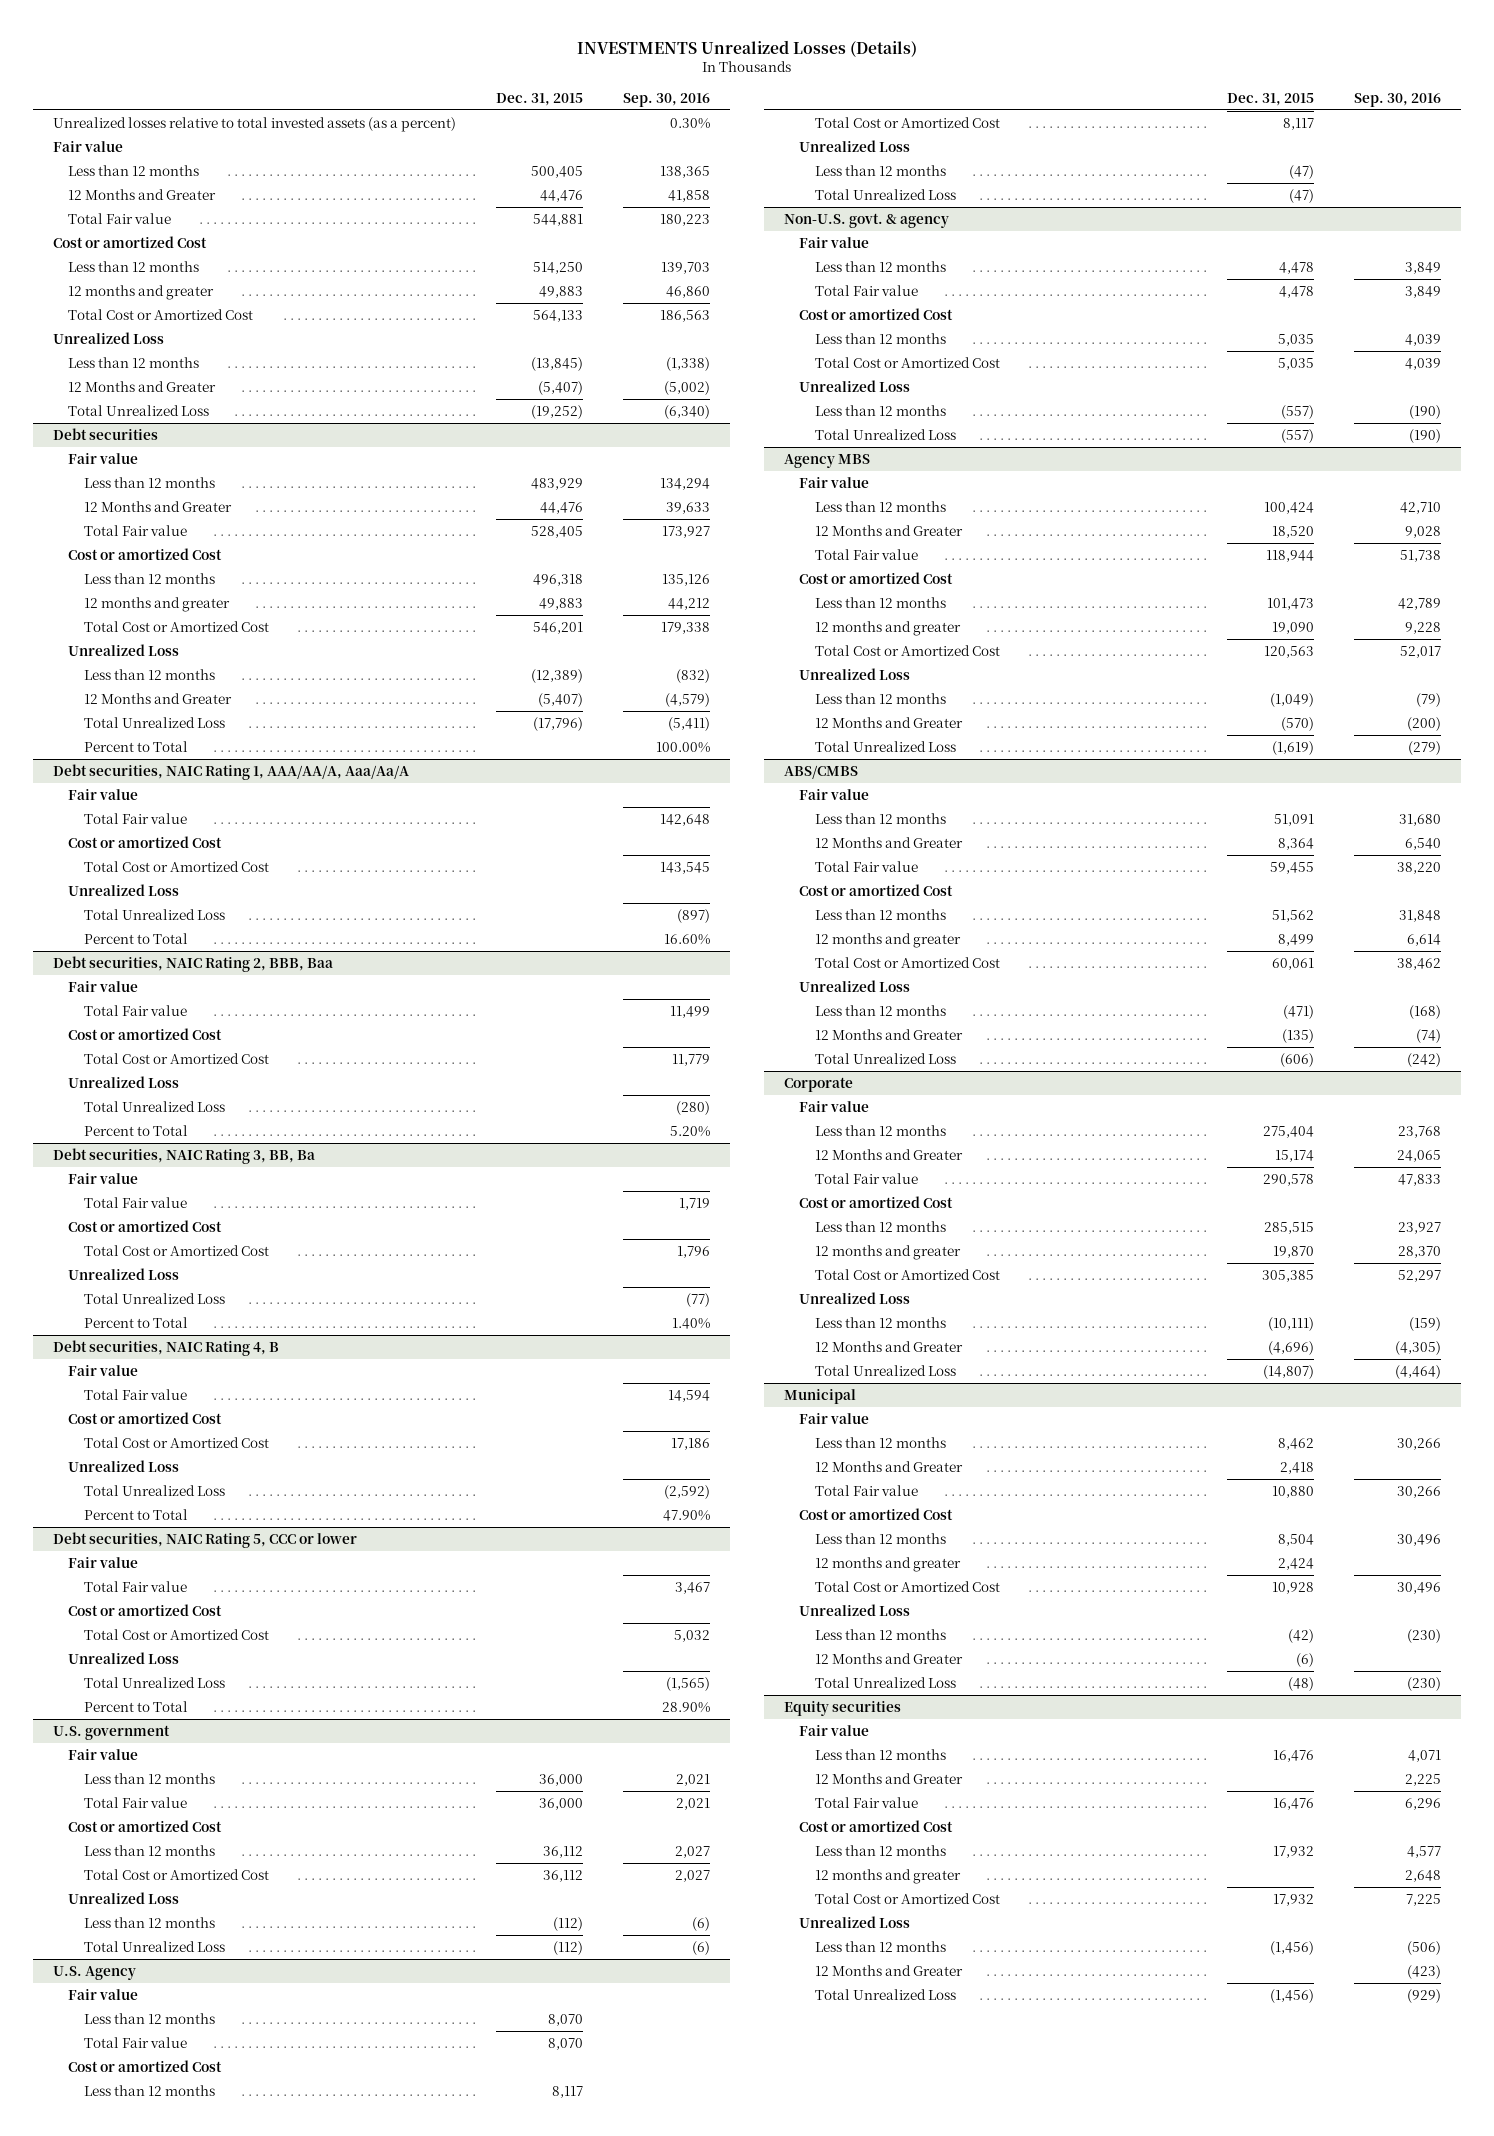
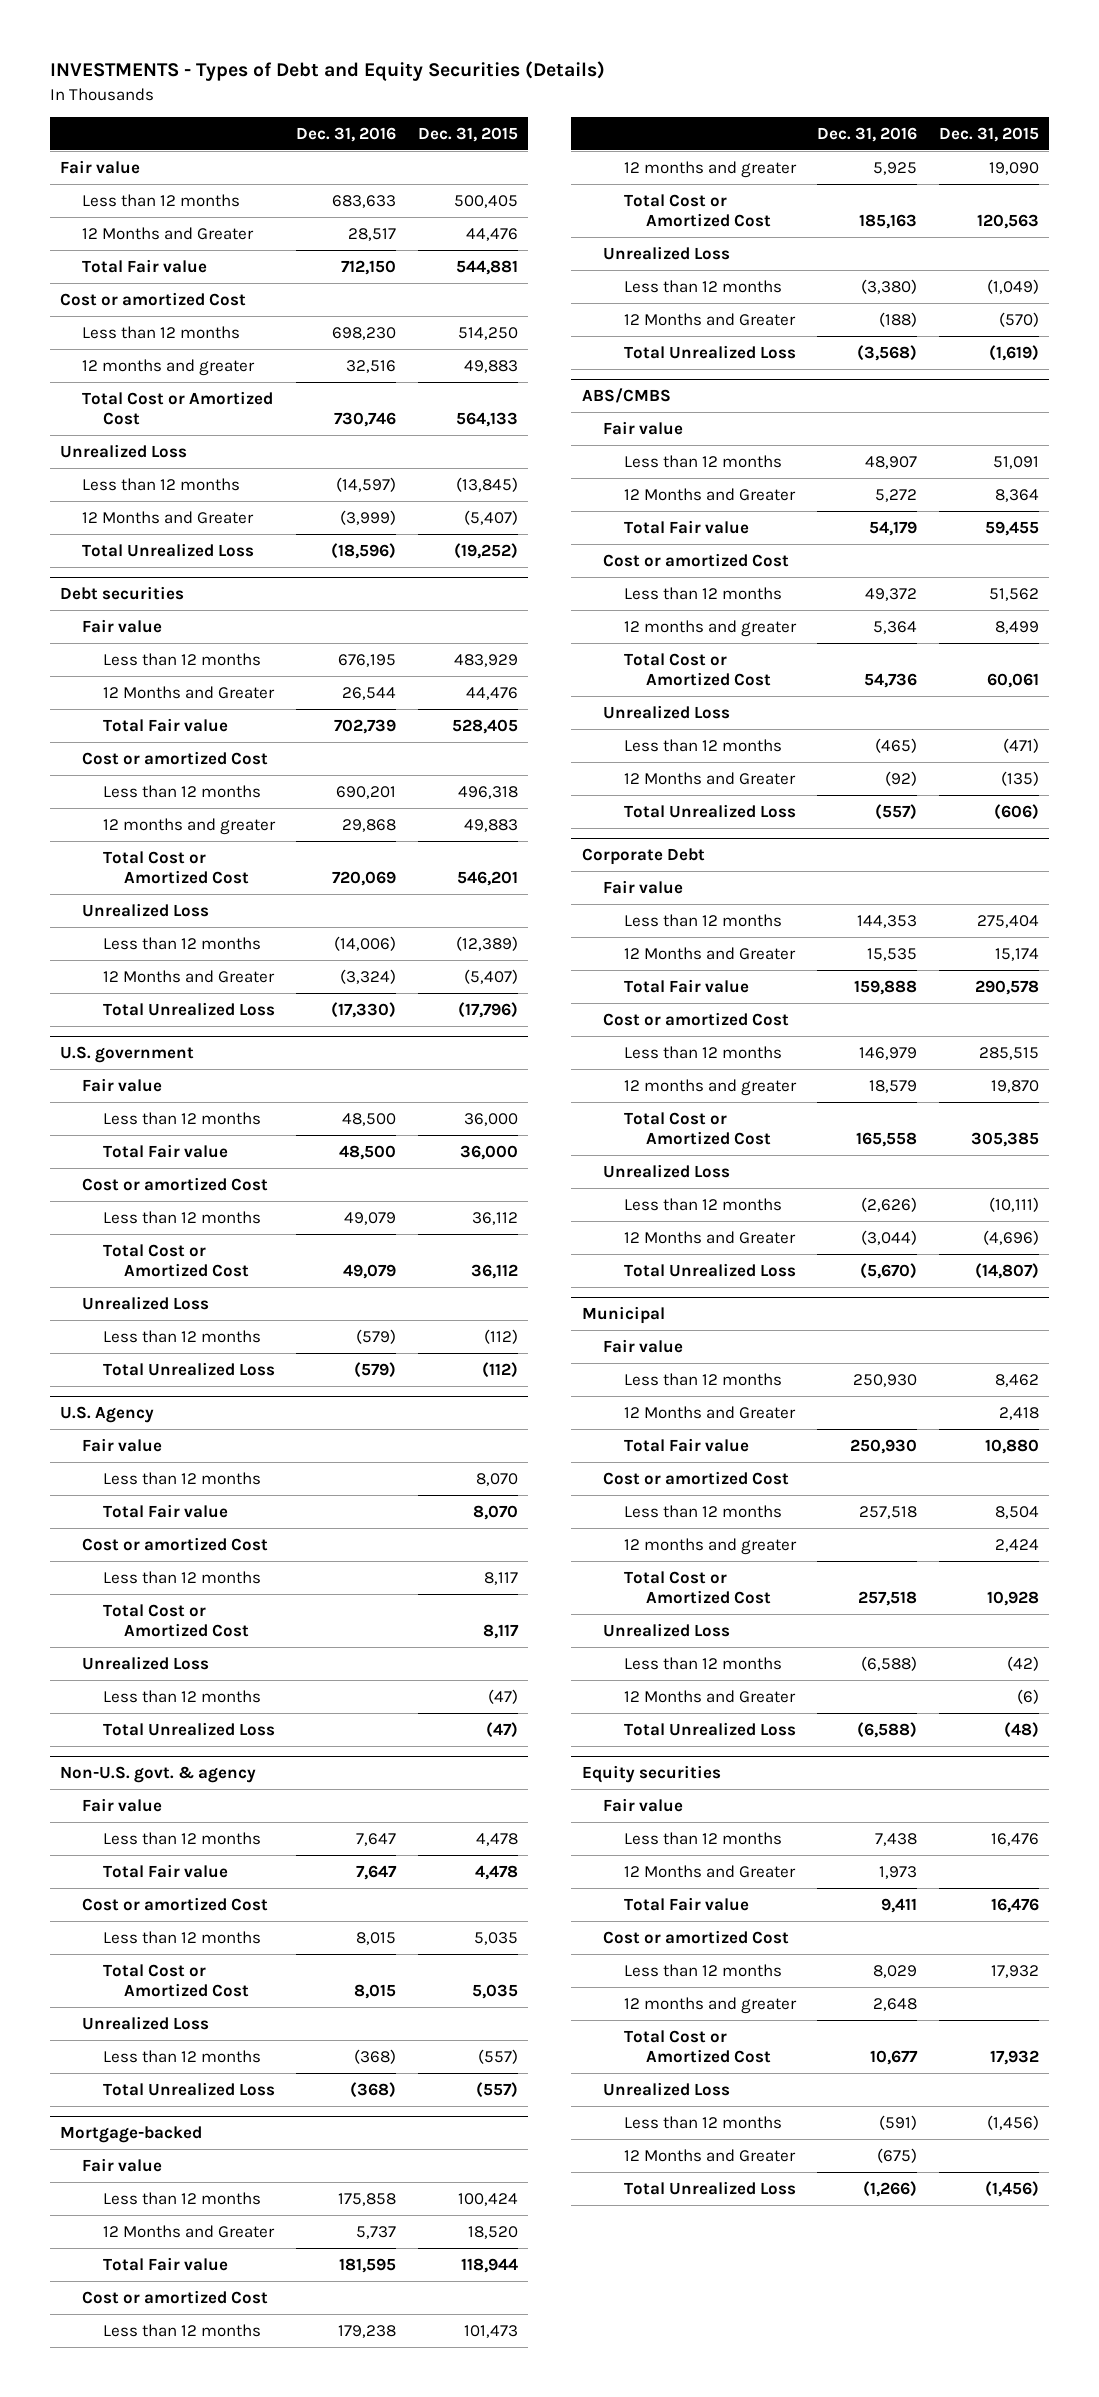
[576,39,917,57] INVESTMENTS Unrealized Losses (Details) -> [49,61,605,82] INVESTMENTS - Types of Debt and Equity Securities (Details)
[622,92,710,107] Sep. 30, 2016 -> none
none -> [296,126,397,142] Dec. 31, 2016
[52,116,456,132] Unrealized losses relative to total invested assets (as a percent) -> none
[83,740,188,752] Percent to Total -> none
[52,763,409,780] Debt securities, NAIC Rating 1, AAA/AA/A, Aaa/Aa/A -> none
[68,788,139,800] Fair value -> none
[83,812,187,824] Total Fair value -> none
[68,835,223,848] Cost or amortized Cost -> none
[83,860,269,872] Total Cost or Amortized Cost -> none
[68,883,180,896] Unrealized Loss -> none
[83,908,225,920] Total Unrealized Loss -> none
[83,932,188,944] Percent to Total -> none
[52,955,333,972] Debt securities, NAIC Rating 2, BBB, Baa -> none
[68,980,139,992] Fair value -> none
[83,1004,187,1016] Total Fair value -> none
[68,1027,223,1040] Cost or amortized Cost -> none
[83,1052,269,1064] Total Cost or Amortized Cost -> none
[68,1075,180,1088] Unrealized Loss -> none
[83,1100,225,1112] Total Unrealized Loss -> none
[83,1124,188,1136] Percent to Total -> none
[52,1147,315,1164] Debt securities, NAIC Rating 3, BB, Ba -> none
[68,1172,139,1184] Fair value -> none
[83,1196,187,1208] Total Fair value -> none
[68,1219,223,1232] Cost or amortized Cost -> none
[83,1244,269,1256] Total Cost or Amortized Cost -> none
[68,1267,180,1280] Unrealized Loss -> none
[83,1292,225,1304] Total Unrealized Loss -> none
[83,1316,188,1328] Percent to Total -> none
[52,1339,279,1356] Debt securities, NAIC Rating 4, B -> none
[68,1364,139,1376] Fair value -> none
[83,1388,187,1400] Total Fair value -> none
[68,1411,223,1424] Cost or amortized Cost -> none
[83,1436,269,1448] Total Cost or Amortized Cost -> none
[68,1459,180,1472] Unrealized Loss -> none
[83,1484,225,1496] Total Unrealized Loss -> none
[83,1508,188,1520] Percent to Total -> none
[52,1531,357,1548] Debt securities, NAIC Rating 5, CCC or lower -> none
[68,1556,139,1568] Fair value -> none
[83,1580,187,1592] Total Fair value -> none
[68,1603,223,1616] Cost or amortized Cost -> none
[83,1628,269,1640] Total Cost or Amortized Cost -> none
[68,1651,180,1664] Unrealized Loss -> none
[83,1676,225,1688] Total Unrealized Loss -> none
[83,1700,188,1712] Percent to Total -> none
[783,453,870,468] Agency MBS -> [60,2126,203,2144] Mortgage-backed
[783,1076,853,1092] Corporate -> [581,848,705,866] Corporate Debt

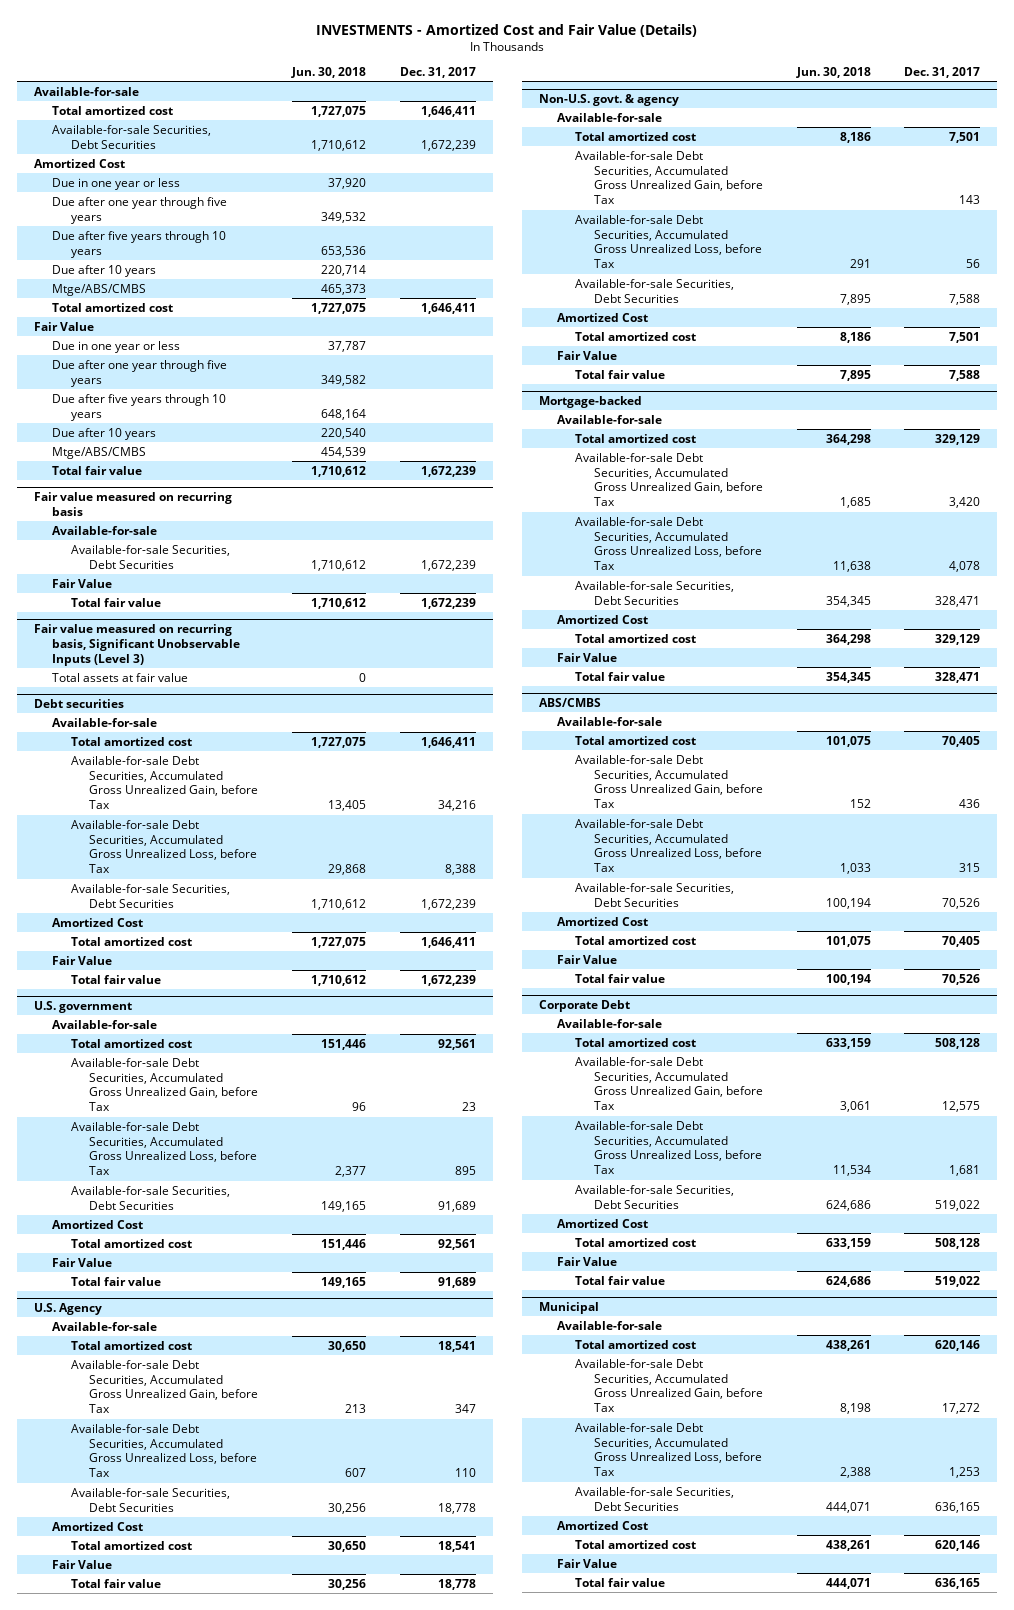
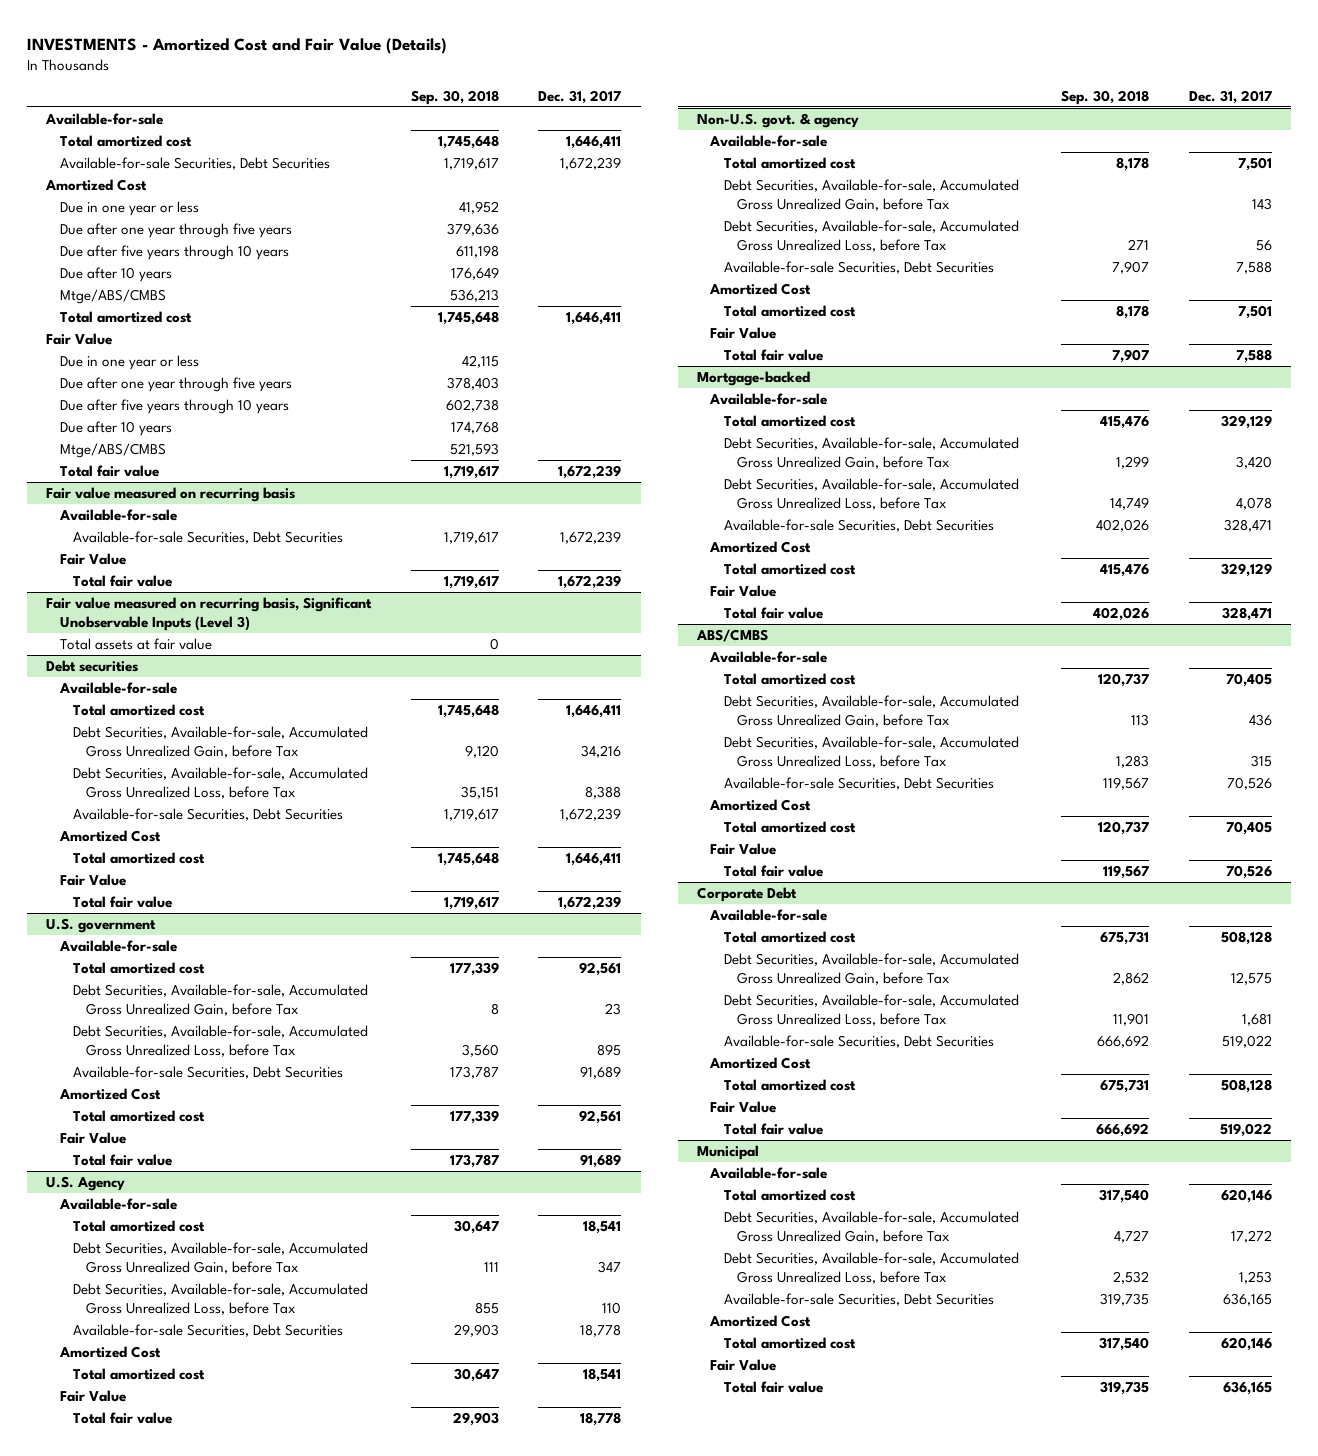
[290,66,366,78] Jun. 30, 2018 -> none
none -> [410,89,499,105] Sep. 30, 2018
[70,755,258,810] Available-for-sale Debt Securities, Accumulated Gross Unrealized Gain, before Tax -> [73,726,369,758] Debt Securities, Available-for-sale, Accumulated Gross Unrealized Gain, before Tax
[70,819,257,874] Available-for-sale Debt Securities, Accumulated Gross Unrealized Loss, before Tax -> [73,767,369,799] Debt Securities, Available-for-sale, Accumulated Gross Unrealized Loss, before Tax
[70,1057,258,1112] Available-for-sale Debt Securities, Accumulated Gross Unrealized Gain, before Tax -> [73,984,369,1016] Debt Securities, Available-for-sale, Accumulated Gross Unrealized Gain, before Tax
[70,1121,257,1176] Available-for-sale Debt Securities, Accumulated Gross Unrealized Loss, before Tax -> [73,1025,369,1057] Debt Securities, Available-for-sale, Accumulated Gross Unrealized Loss, before Tax
[70,1359,258,1414] Available-for-sale Debt Securities, Accumulated Gross Unrealized Gain, before Tax -> [73,1242,369,1274] Debt Securities, Available-for-sale, Accumulated Gross Unrealized Gain, before Tax
[70,1423,257,1478] Available-for-sale Debt Securities, Accumulated Gross Unrealized Loss, before Tax -> [73,1283,369,1315] Debt Securities, Available-for-sale, Accumulated Gross Unrealized Loss, before Tax
[575,150,763,205] Available-for-sale Debt Securities, Accumulated Gross Unrealized Gain, before Tax -> [723,179,1019,211] Debt Securities, Available-for-sale, Accumulated Gross Unrealized Gain, before Tax
[575,214,762,269] Available-for-sale Debt Securities, Accumulated Gross Unrealized Loss, before Tax -> [723,220,1019,252] Debt Securities, Available-for-sale, Accumulated Gross Unrealized Loss, before Tax
[575,452,763,507] Available-for-sale Debt Securities, Accumulated Gross Unrealized Gain, before Tax -> [723,437,1019,469] Debt Securities, Available-for-sale, Accumulated Gross Unrealized Gain, before Tax
[575,516,762,571] Available-for-sale Debt Securities, Accumulated Gross Unrealized Loss, before Tax -> [723,478,1019,510] Debt Securities, Available-for-sale, Accumulated Gross Unrealized Loss, before Tax
[575,754,763,809] Available-for-sale Debt Securities, Accumulated Gross Unrealized Gain, before Tax -> [723,695,1019,727] Debt Securities, Available-for-sale, Accumulated Gross Unrealized Gain, before Tax
[575,818,762,873] Available-for-sale Debt Securities, Accumulated Gross Unrealized Loss, before Tax -> [723,736,1019,768] Debt Securities, Available-for-sale, Accumulated Gross Unrealized Loss, before Tax
[575,1056,763,1111] Available-for-sale Debt Securities, Accumulated Gross Unrealized Gain, before Tax -> [723,953,1019,985] Debt Securities, Available-for-sale, Accumulated Gross Unrealized Gain, before Tax
[575,1120,762,1175] Available-for-sale Debt Securities, Accumulated Gross Unrealized Loss, before Tax -> [723,994,1019,1026] Debt Securities, Available-for-sale, Accumulated Gross Unrealized Loss, before Tax
[575,1358,763,1413] Available-for-sale Debt Securities, Accumulated Gross Unrealized Gain, before Tax -> [723,1211,1019,1243] Debt Securities, Available-for-sale, Accumulated Gross Unrealized Gain, before Tax
[575,1422,762,1477] Available-for-sale Debt Securities, Accumulated Gross Unrealized Loss, before Tax -> [723,1252,1019,1284] Debt Securities, Available-for-sale, Accumulated Gross Unrealized Loss, before Tax

